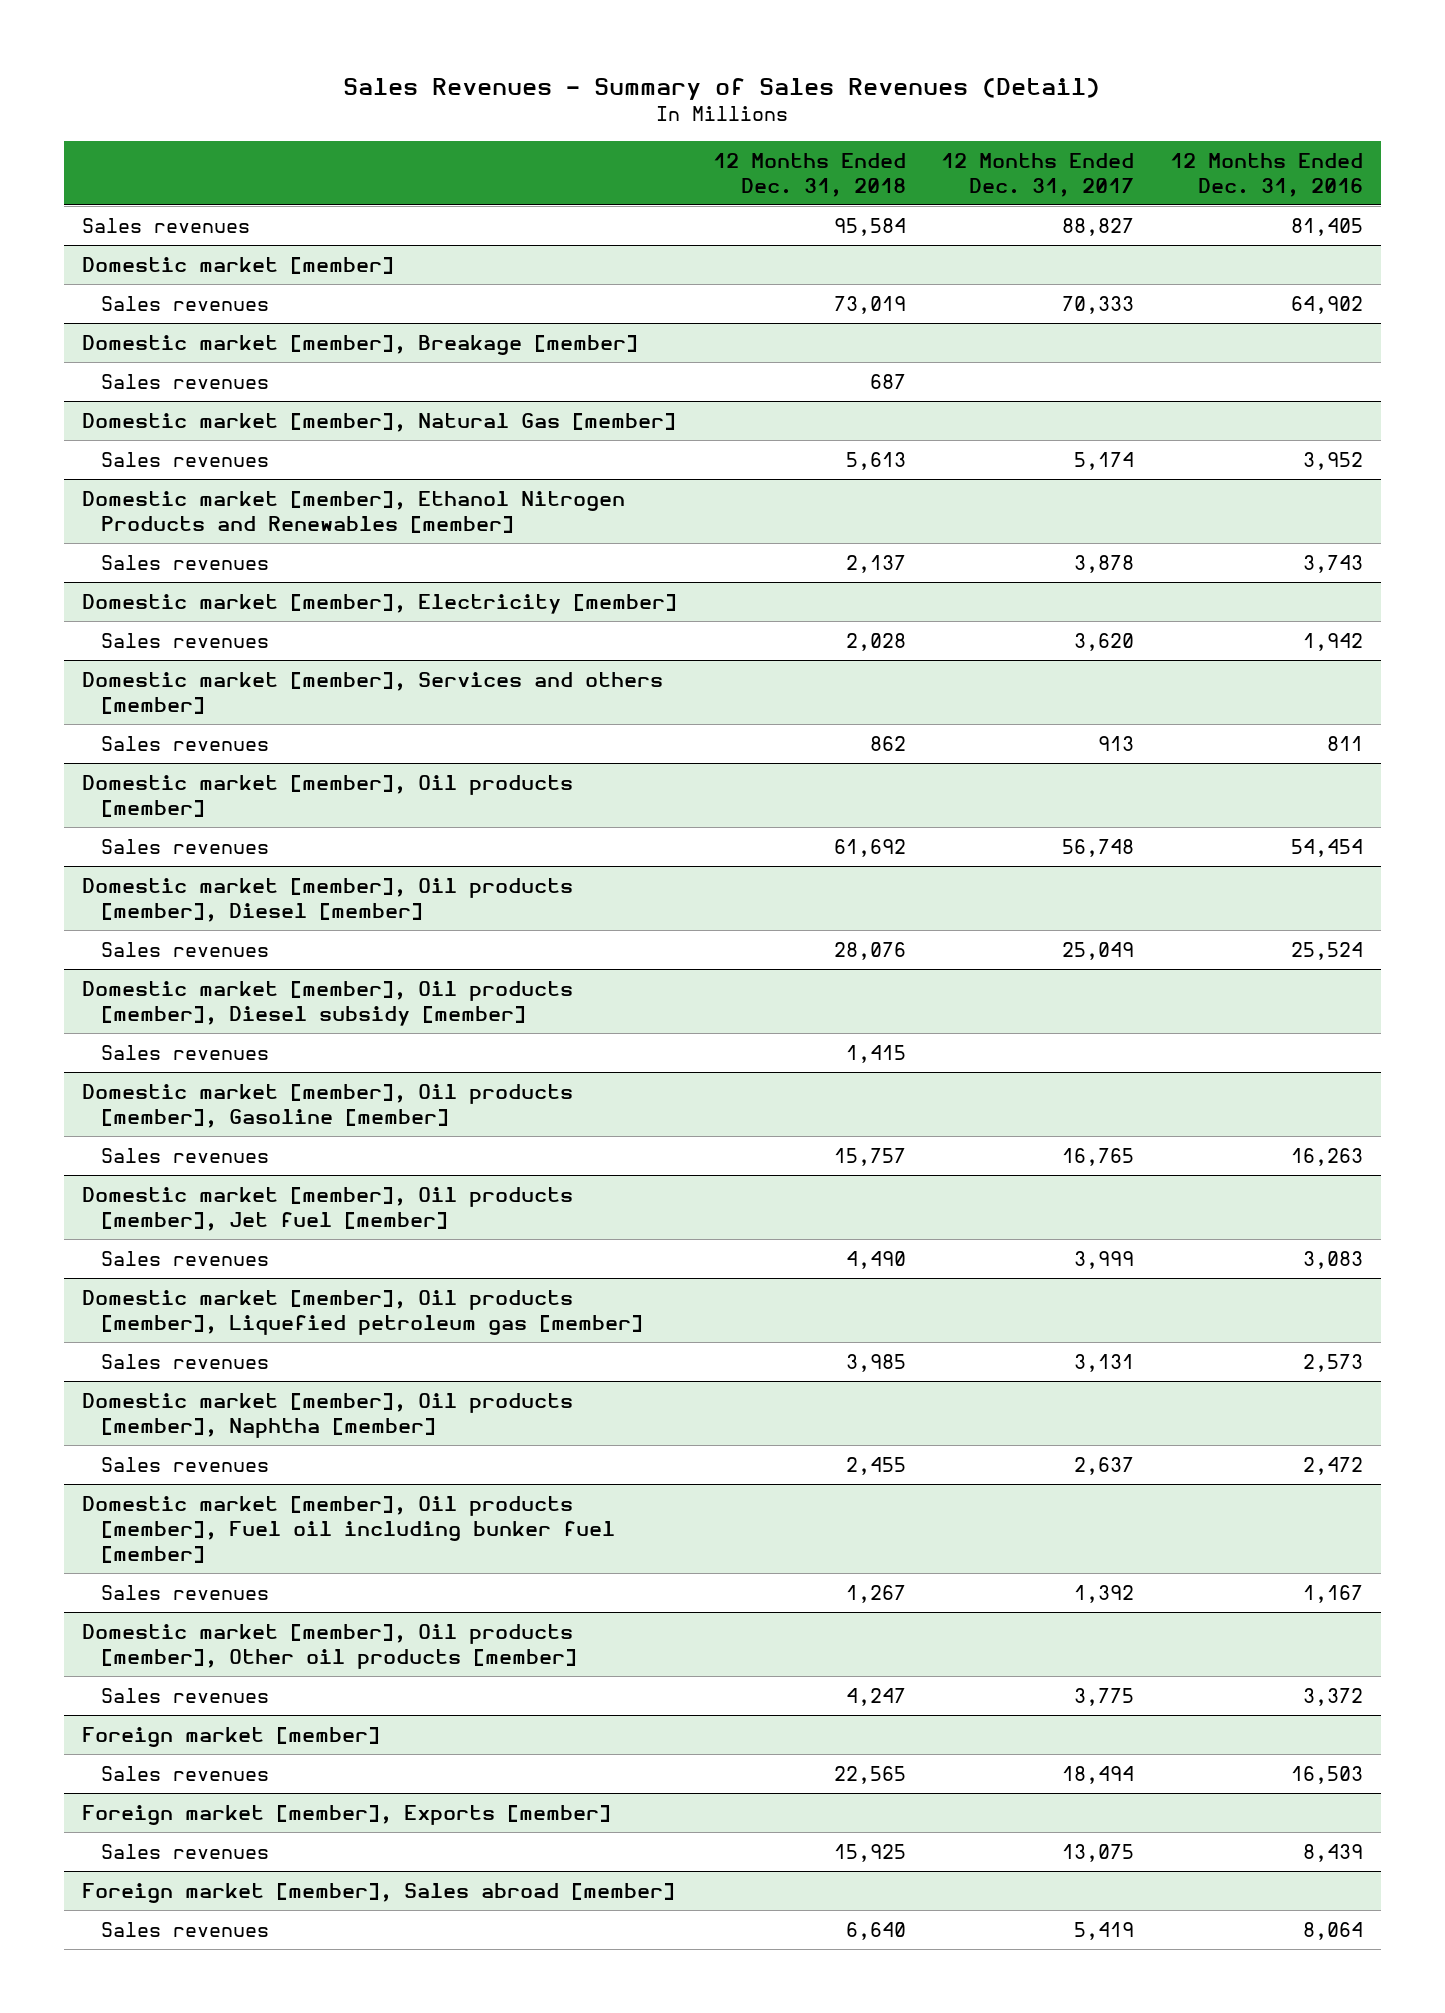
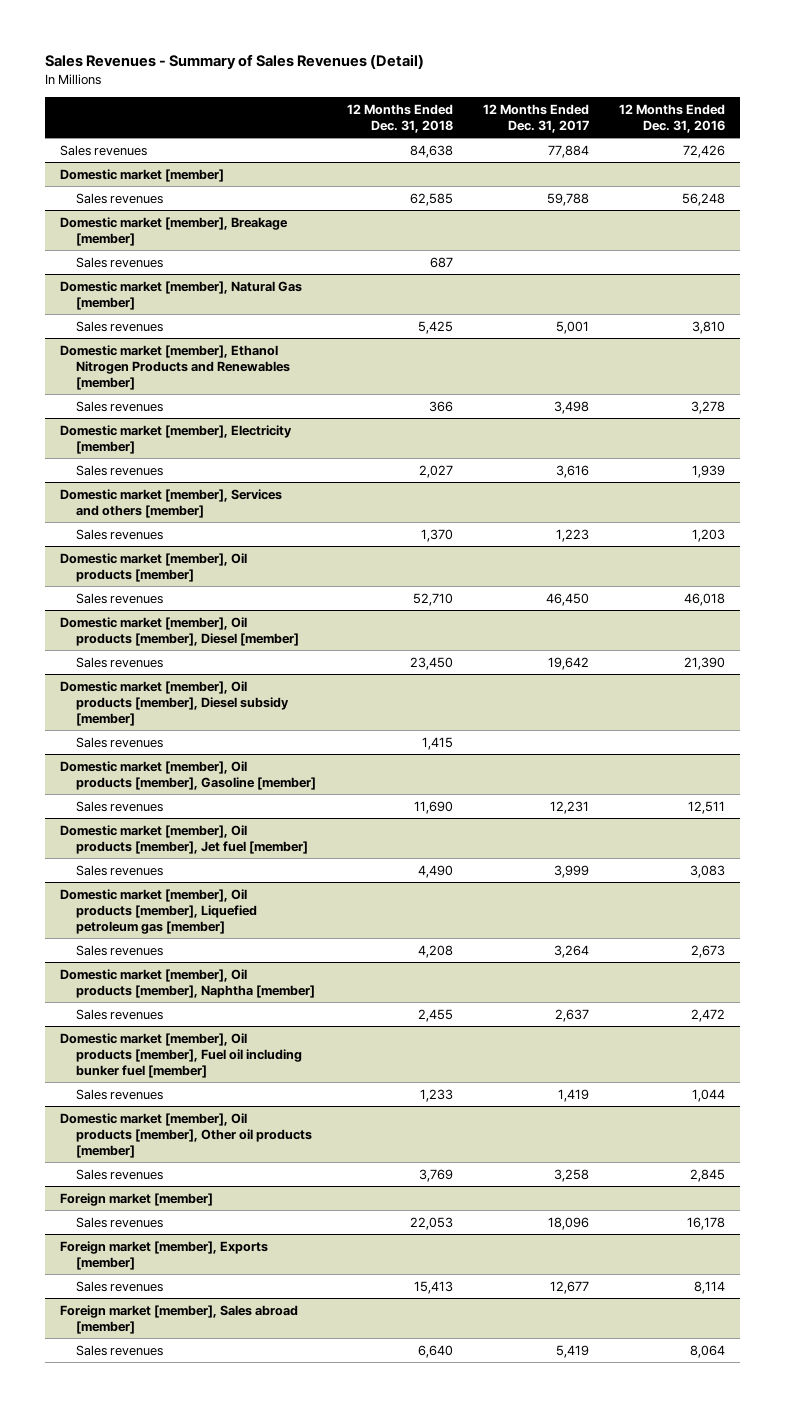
[833,217,906,236] 95,584 -> [409,144,453,158] 84,638
[1062,217,1135,236] 88,827 -> [547,144,589,158] 77,884
[1291,217,1364,236] 81,405 -> [683,144,726,158] 72,426
[833,295,906,314] 73,019 -> [409,192,453,206] 62,585
[1062,295,1135,314] 70,333 -> [546,192,589,206] 59,788
[1291,295,1364,314] 64,902 -> [682,192,726,206] 56,248
[845,451,906,470] 5,613 -> [417,320,453,334] 5,425
[1074,451,1135,470] 5,174 -> [555,320,589,334] 5,001
[1303,451,1364,470] 3,952 -> [692,320,726,334] 3,810
[845,554,906,573] 2,137 -> [428,400,453,412] 366
[1074,554,1135,573] 3,878 -> [553,400,589,414] 3,498
[1303,554,1364,573] 3,743 -> [691,400,726,414] 3,278
[845,632,906,651] 2,028 -> [418,464,453,478] 2,027
[1074,632,1135,651] 3,620 -> [555,464,589,478] 3,616
[1303,632,1364,651] 1,942 -> [692,464,726,478] 1,939
[869,735,906,751] 862 -> [420,528,453,542] 1,370
[1098,735,1135,751] 913 -> [555,528,589,542] 1,223
[1327,735,1364,751] 811 -> [692,528,726,542] 1,203
[833,838,906,857] 61,692 -> [412,592,453,606] 52,710
[1062,838,1135,857] 56,748 -> [545,592,589,606] 46,450
[1291,838,1364,857] 54,454 -> [684,592,726,606] 46,018
[833,941,906,960] 28,076 -> [409,656,453,670] 23,450
[1062,941,1135,960] 25,049 -> [547,656,589,670] 19,642
[1291,941,1364,960] 25,524 -> [684,656,726,670] 21,390
[833,1147,906,1166] 15,757 -> [413,800,453,814] 11,690
[1062,1147,1135,1166] 16,765 -> [549,800,589,814] 12,231
[1291,1147,1364,1166] 16,263 -> [688,800,726,814] 12,511
[845,1353,906,1372] 3,985 -> [417,944,453,958] 4,208
[1074,1353,1135,1372] 3,131 -> [553,944,589,958] 3,264
[1303,1353,1364,1372] 2,573 -> [691,944,726,958] 2,673
[845,1584,906,1603] 1,267 -> [419,1088,453,1102] 1,233
[1074,1584,1135,1603] 1,392 -> [557,1088,589,1102] 1,419
[1303,1584,1364,1603] 1,167 -> [692,1088,726,1102] 1,044
[845,1687,906,1706] 4,247 -> [418,1168,453,1182] 3,769
[1074,1687,1135,1706] 3,775 -> [553,1168,589,1182] 3,258
[1303,1687,1364,1706] 3,372 -> [690,1168,726,1182] 2,845
[833,1765,906,1784] 22,565 -> [409,1216,453,1230] 22,053
[1062,1765,1135,1784] 18,494 -> [547,1216,589,1230] 18,096
[1291,1765,1364,1784] 16,503 -> [687,1216,726,1230] 16,178
[833,1843,906,1862] 15,925 -> [413,1280,453,1294] 15,413
[1062,1843,1135,1862] 13,075 -> [549,1280,589,1294] 12,677
[1303,1843,1364,1862] 8,439 -> [694,1280,726,1294] 8,114

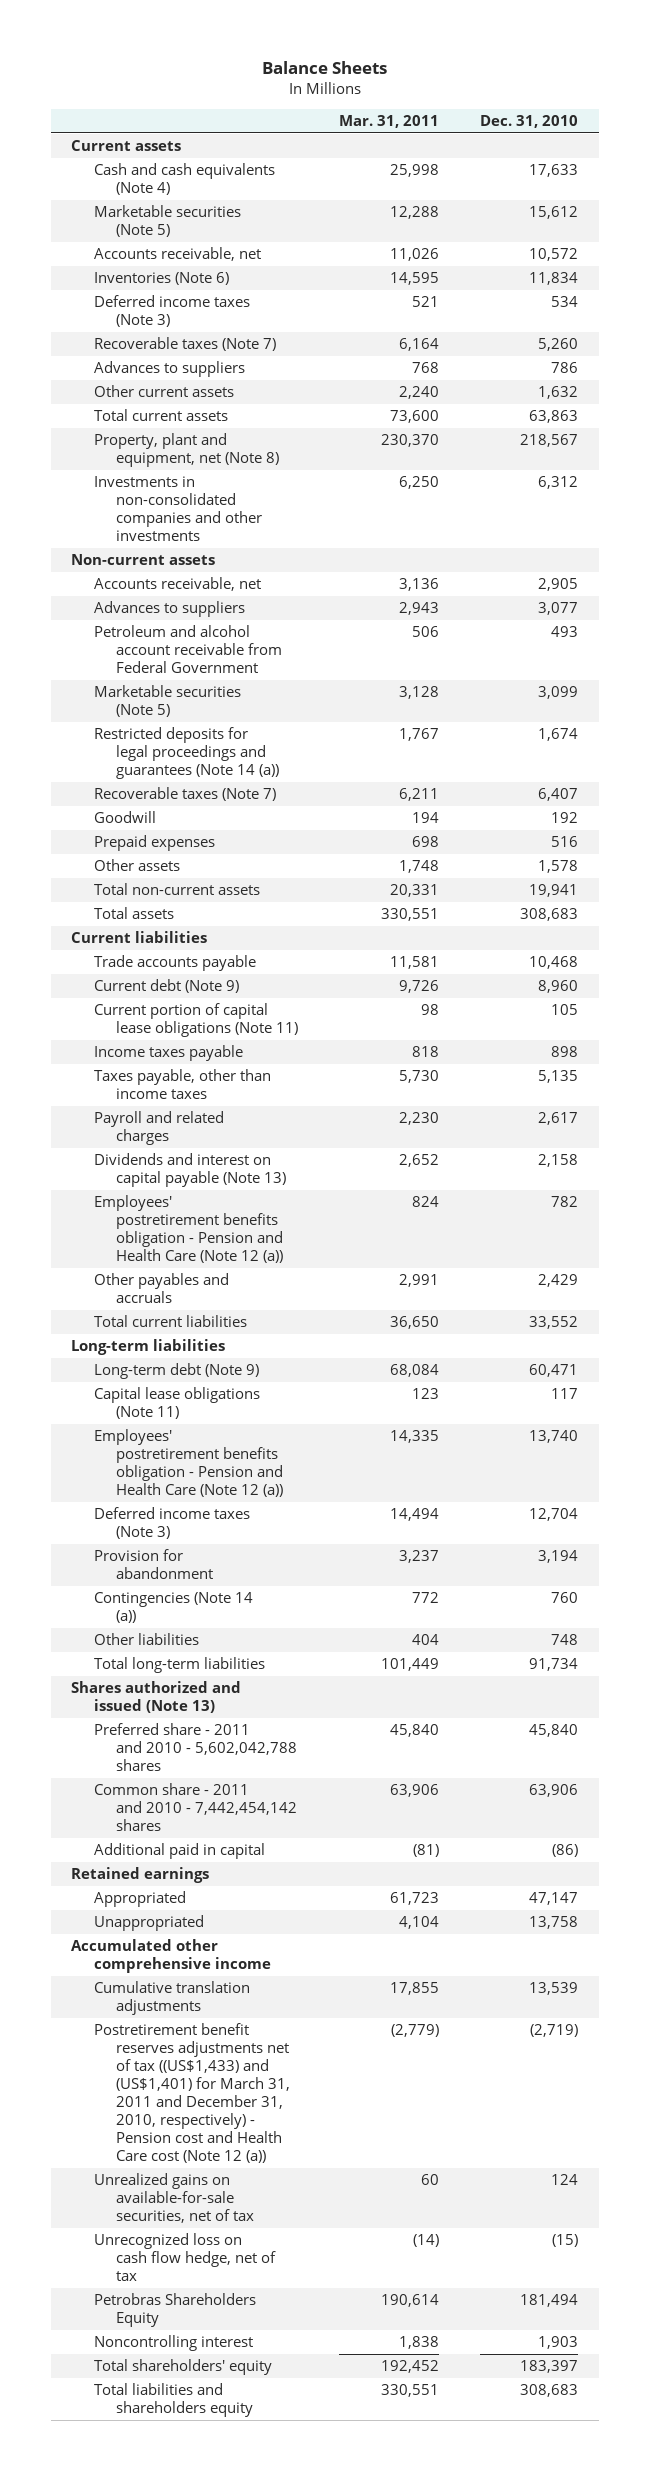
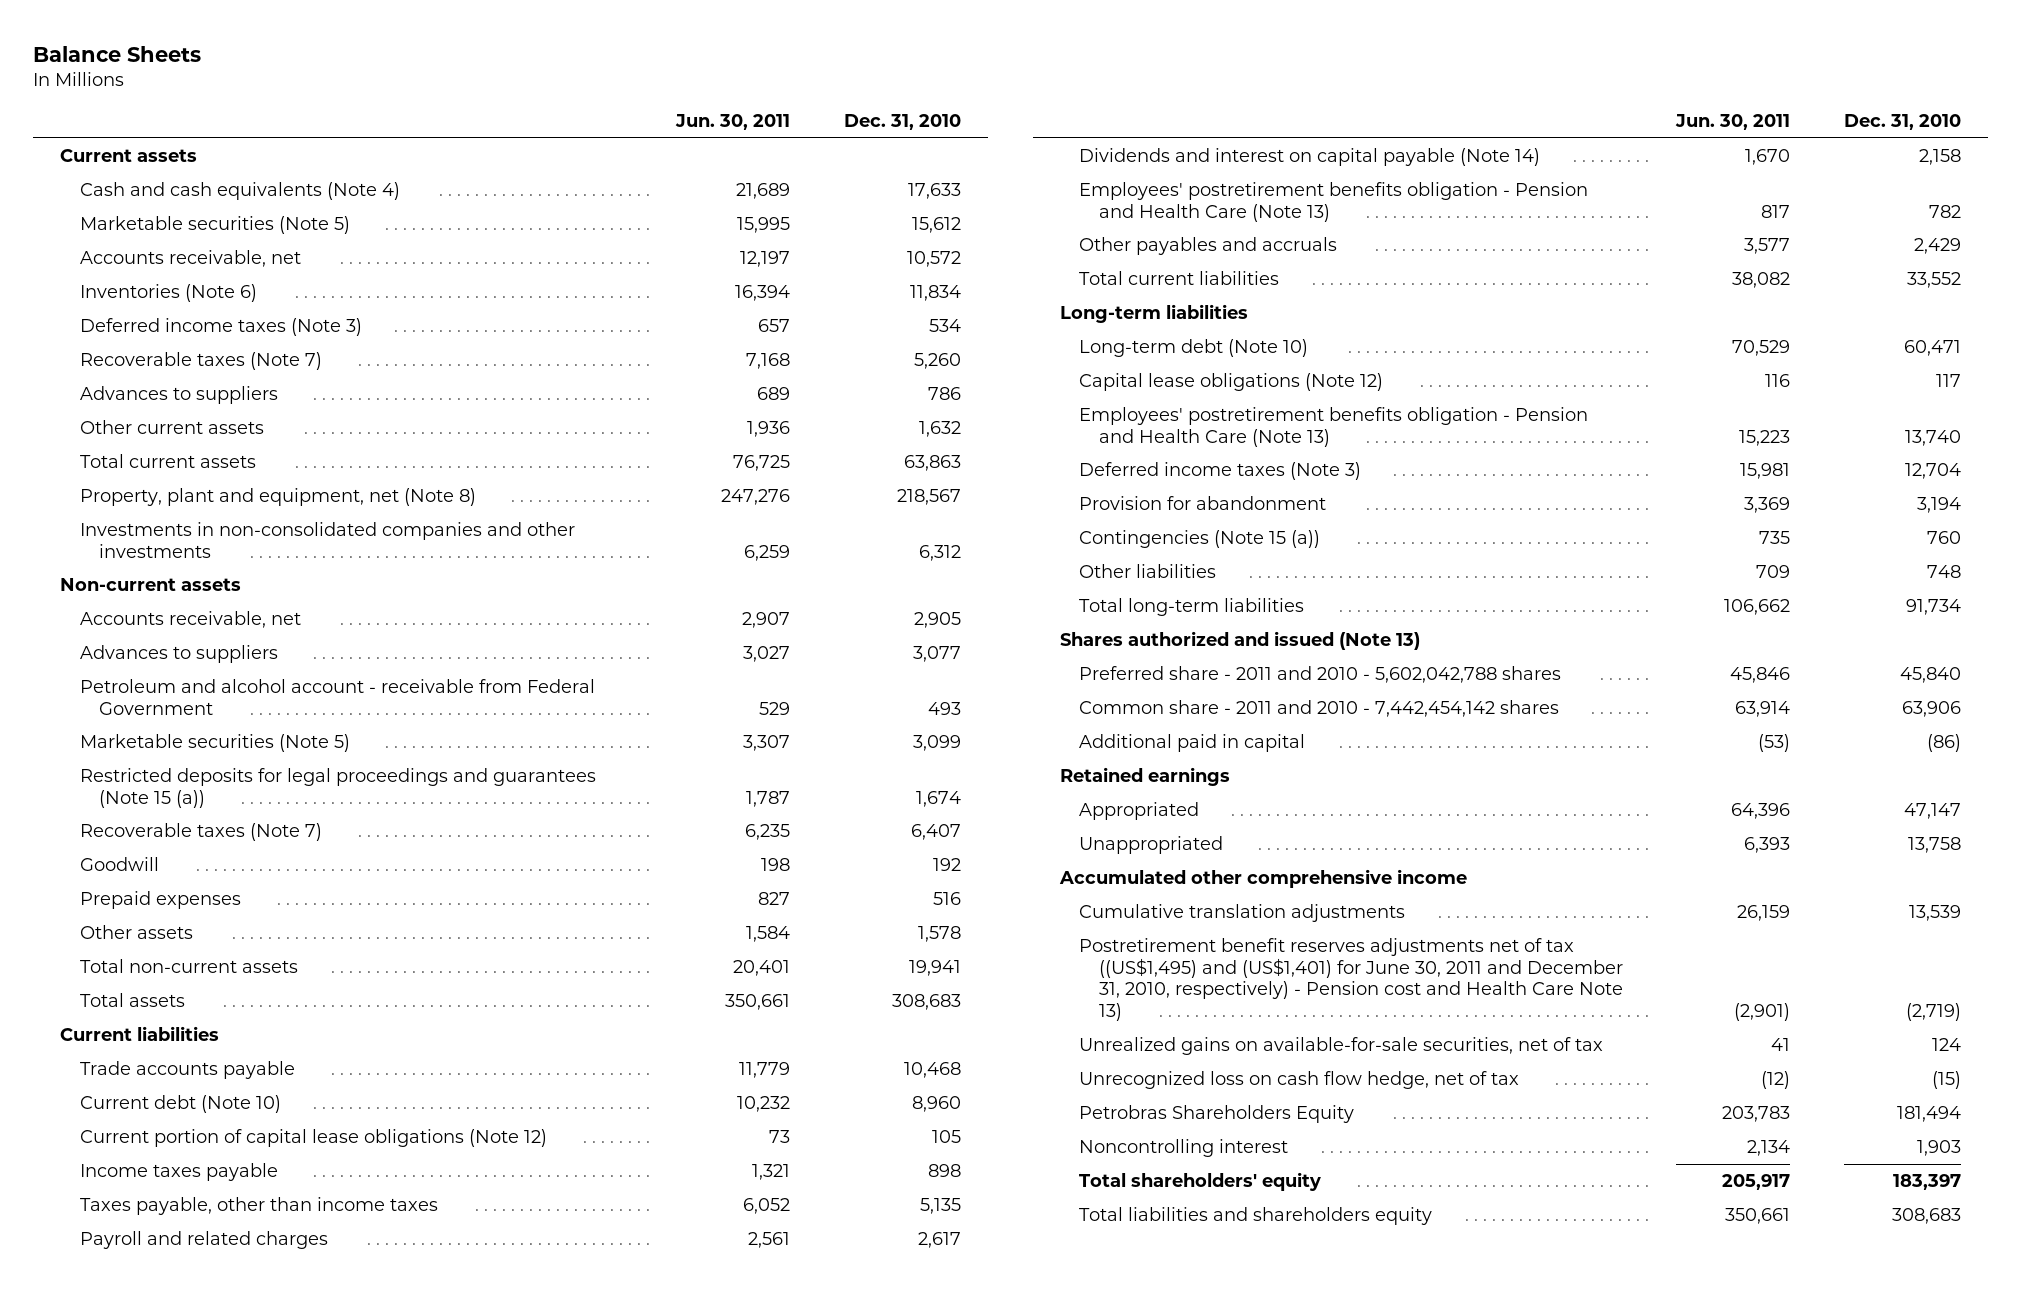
[339,114,440,128] Mar. 31, 2011 -> none
none -> [675,114,791,131] Jun. 30, 2011
[93,625,283,674] Petroleum and alcohol account receivable from Federal Government -> [79,679,595,715] Petroleum and alcohol account - receivable from Federal Government
[93,727,280,780] Restricted deposits for legal proceedings and guarantees (Note 14 (a)) -> [79,768,596,808] Restricted deposits for legal proceedings and guarantees (Note 15 (a))
[93,979,239,994] Current debt (Note 9) -> [79,1095,281,1114] Current debt (Note 10)
[93,1003,299,1038] Current portion of capital lease obligations (Note 11) -> [79,1129,547,1148] Current portion of capital lease obligations (Note 12)
[93,1153,287,1188] Dividends and interest on capital payable (Note 13) -> [1079,148,1541,167] Dividends and interest on capital payable (Note 14)
[93,1195,284,1264] Employees' postretirement benefits obligation - Pension and Health Care (Note 12 (a)) -> [1079,182,1589,222] Employees' postretirement benefits obligation - Pension and Health Care (Note 13)
[93,1363,259,1380] Long-term debt (Note 9) -> [1079,339,1309,358] Long-term debt (Note 10)
[93,1387,260,1420] Capital lease obligations (Note 11) -> [1079,373,1384,392] Capital lease obligations (Note 12)
[93,1429,284,1498] Employees' postretirement benefits obligation - Pension and Health Care (Note 12 (a)) -> [1079,407,1589,447] Employees' postretirement benefits obligation - Pension and Health Care (Note 13)
[93,1592,253,1624] Contingencies (Note 14 (a)) -> [1079,530,1321,549] Contingencies (Note 15 (a))
[93,2023,291,2164] Postretirement benefit reserves adjustments net of tax ((US$1,433) and (US$1,401) for March 31, 2011 and December 31, 2010, respectively) - Pension cost and Health Care cost (Note 12 (a)) -> [1079,938,1623,1022] Postretirement benefit reserves adjustments net of tax ((US$1,495) and (US$1,401) for June 30, 2011 and December 31, 2010, respectively) - Pension cost and Health Care Note 13)

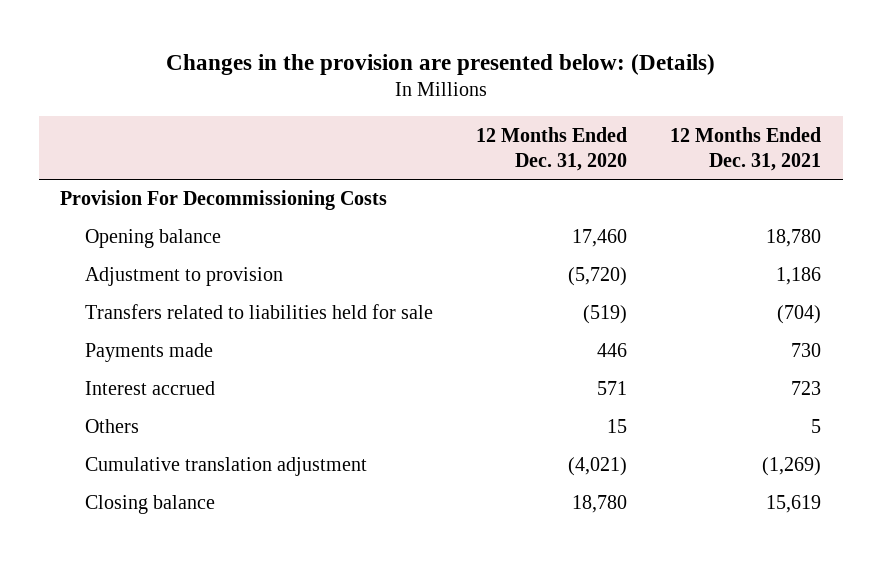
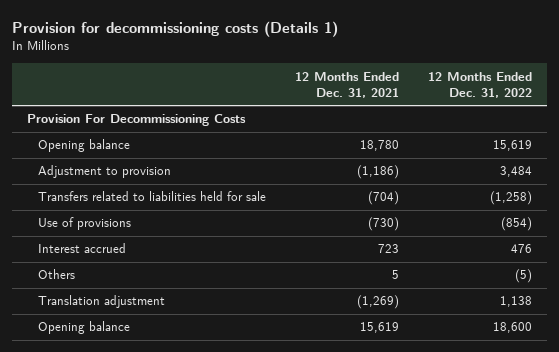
[165,53,715,75] Changes in the provision are presented below: (Details) -> [12,20,339,37] Provision for decommissioning costs (Details 1)
[475,126,627,171] 12 Months Ended Dec. 31, 2020 -> none
none -> [428,71,533,98] 12 Months Ended Dec. 31, 2022
[775,267,821,286] 1,186 -> [357,165,400,180] (1,186)
[84,343,213,363] Payments made -> none
none -> [38,217,132,231] Use of provisions
[84,457,367,477] Cumulative translation adjustment -> [38,295,166,309] Translation adjustment
[84,495,215,515] Closing balance -> [38,321,131,335] Opening balance

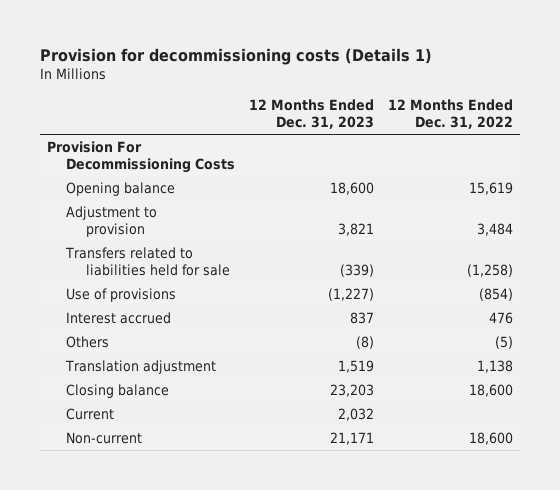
[295,71,400,98] 12 Months Ended Dec. 31, 2021 -> none
none -> [249,99,375,130] 12 Months Ended Dec. 31, 2023
[38,321,131,335] Opening balance -> [66,384,170,399] Closing balance
none -> [66,408,115,421] Current
none -> [66,432,143,445] Non-current

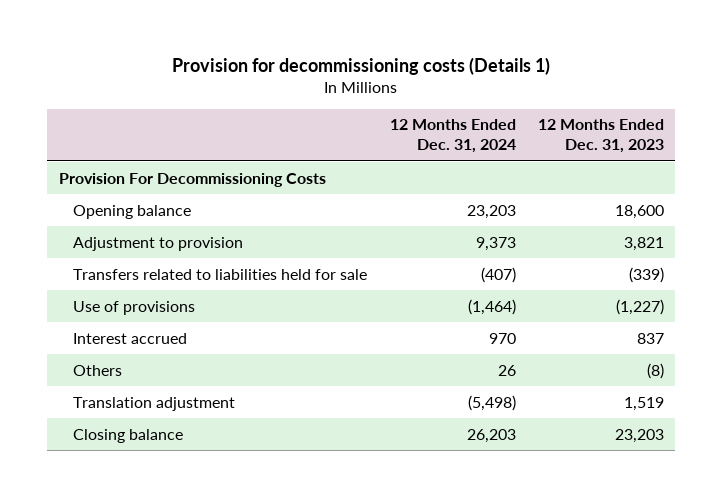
[388,99,514,130] 12 Months Ended Dec. 31, 2022 -> none
none -> [389,119,516,154] 12 Months Ended Dec. 31, 2024
[66,408,115,421] Current -> none
[66,432,143,445] Non-current -> none

